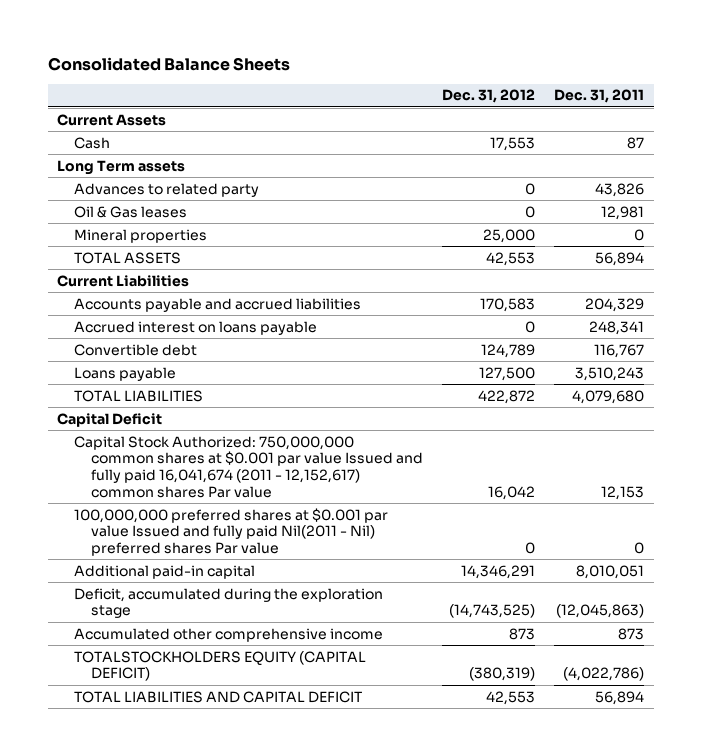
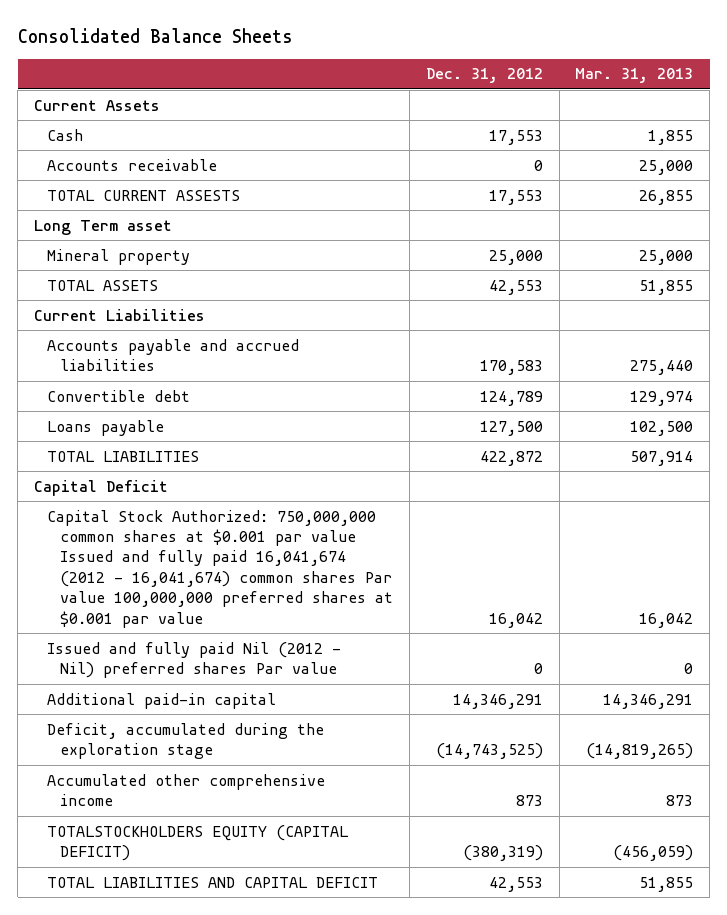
[554,89,645,104] Dec. 31, 2011 -> none
none -> [575,68,694,84] Mar. 31, 2013
[74,182,260,197] Advances to related party -> none
[74,205,188,218] Oil & Gas leases -> none
none -> [47,158,218,171] Accounts receivable
none -> [47,189,241,201] TOTAL CURRENT ASSESTS
[57,159,186,175] Long Term assets -> [33,219,172,235] Long Term asset
[74,228,208,243] Mineral properties -> [47,248,191,265] Mineral property
[74,320,318,335] Accrued interest on loans payable -> none
[74,435,423,498] Capital Stock Authorized: 750,000,000 common shares at $0.001 par value Issued and fully paid 16,041,674 (2011 - 12,152,617) common shares Par value -> [47,509,394,628] Capital Stock Authorized: 750,000,000 common shares at $0.001 par value Issued and fully paid 16,041,674 (2012 - 16,041,674) common shares Par value 100,000,000 preferred shares at $0.001 par value
[74,507,389,557] 100,000,000 preferred shares at $0.001 par value Issued and fully paid Nil(2011 - Nil) preferred shares Par value -> [47,641,342,679] Issued and fully paid Nil (2012 - Nil) preferred shares Par value

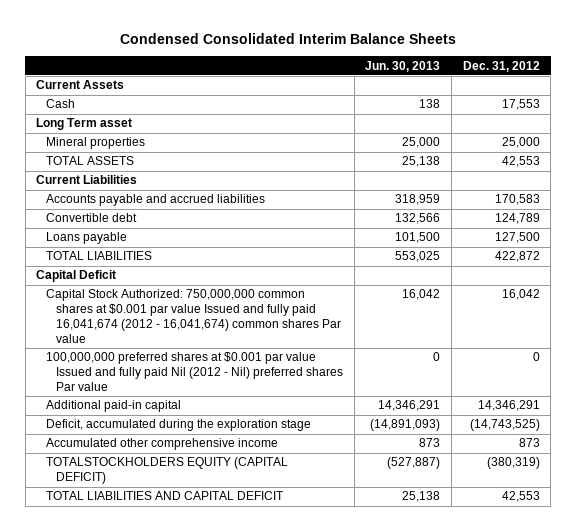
[17,27,293,43] Consolidated Balance Sheets -> [120,33,457,45] Condensed Consolidated Interim Balance Sheets
[575,68,694,84] Mar. 31, 2013 -> none
none -> [365,60,441,72] Jun. 30, 2013
[47,158,218,171] Accounts receivable -> none
[47,189,241,201] TOTAL CURRENT ASSESTS -> none
[47,248,191,265] Mineral property -> [46,137,146,150] Mineral properties
[47,509,394,628] Capital Stock Authorized: 750,000,000 common shares at $0.001 par value Issued and fully paid 16,041,674 (2012 - 16,041,674) common shares Par value 100,000,000 preferred shares at $0.001 par value -> [46,289,342,344] Capital Stock Authorized: 750,000,000 common shares at $0.001 par value Issued and fully paid 16,041,674 (2012 - 16,041,674) common shares Par value
[47,641,342,679] Issued and fully paid Nil (2012 - Nil) preferred shares Par value -> [46,352,344,392] 100,000,000 preferred shares at $0.001 par value Issued and fully paid Nil (2012 - Nil) preferred shares Par value

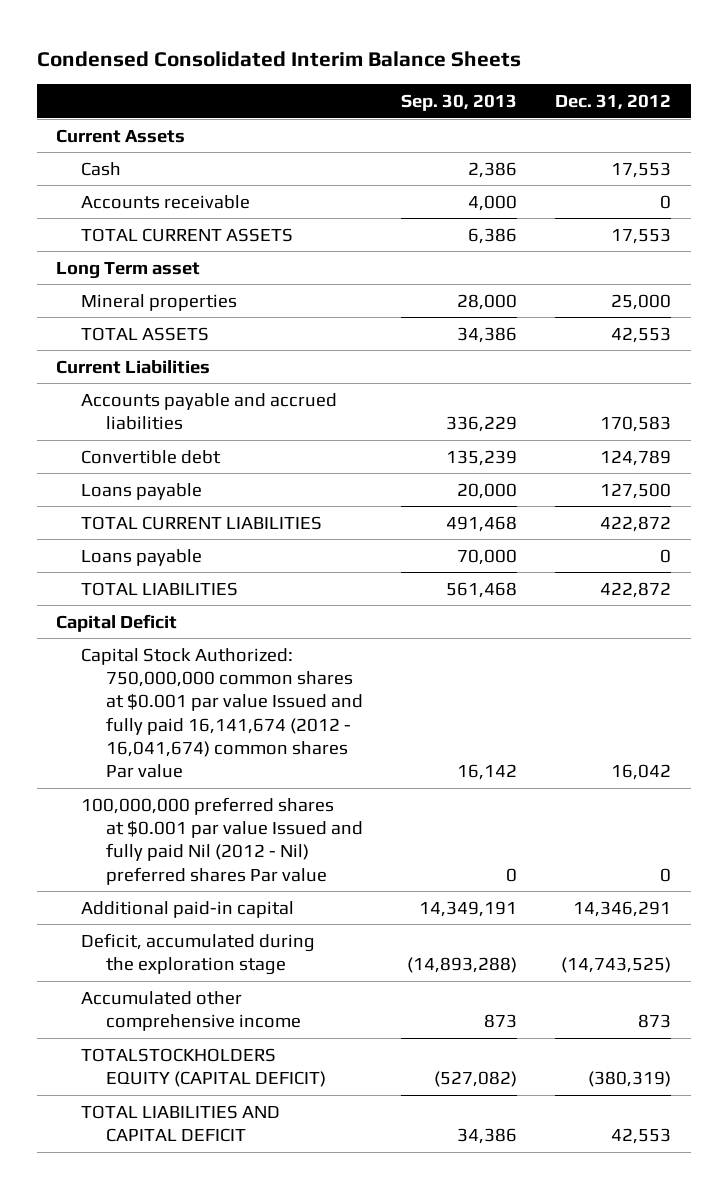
[365,60,441,72] Jun. 30, 2013 -> none
none -> [401,93,518,111] Sep. 30, 2013
none -> [81,194,251,209] Accounts receivable
none -> [81,227,294,242] TOTAL CURRENT ASSETS
none -> [81,515,323,530] TOTAL CURRENT LIABILITIES
none -> [81,548,203,566] Loans payable
[46,289,342,344] Capital Stock Authorized: 750,000,000 common shares at $0.001 par value Issued and fully paid 16,041,674 (2012 - 16,041,674) common shares Par value -> [81,647,363,779] Capital Stock Authorized: 750,000,000 common shares at $0.001 par value Issued and fully paid 16,141,674 (2012 - 16,041,674) common shares Par value

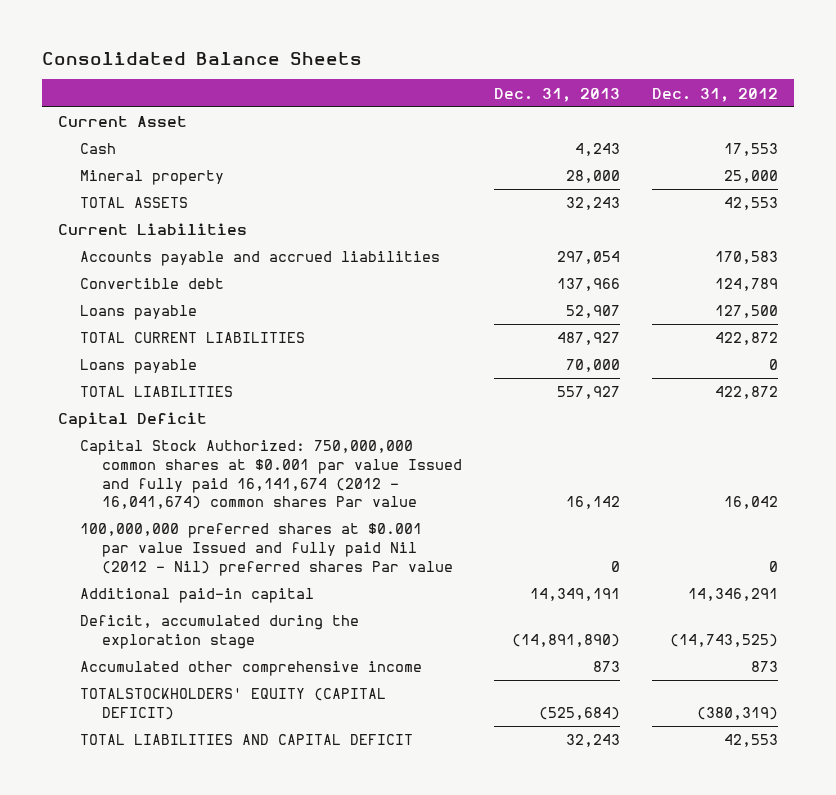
[37,50,522,67] Condensed Consolidated Interim Balance Sheets -> [41,51,362,65] Consolidated Balance Sheets
[401,93,518,111] Sep. 30, 2013 -> none
none -> [494,87,621,102] Dec. 31, 2013
[56,128,186,143] Current Assets -> [57,116,187,128] Current Asset
[81,194,251,209] Accounts receivable -> none
[81,227,294,242] TOTAL CURRENT ASSETS -> none
[56,261,201,279] Long Term asset -> none
[81,293,238,311] Mineral properties -> [79,170,224,186] Mineral property
[81,1047,326,1088] TOTALSTOCKHOLDERS EQUITY (CAPITAL DEFICIT) -> [79,688,386,720] TOTALSTOCKHOLDERS' EQUITY (CAPITAL DEFICIT)

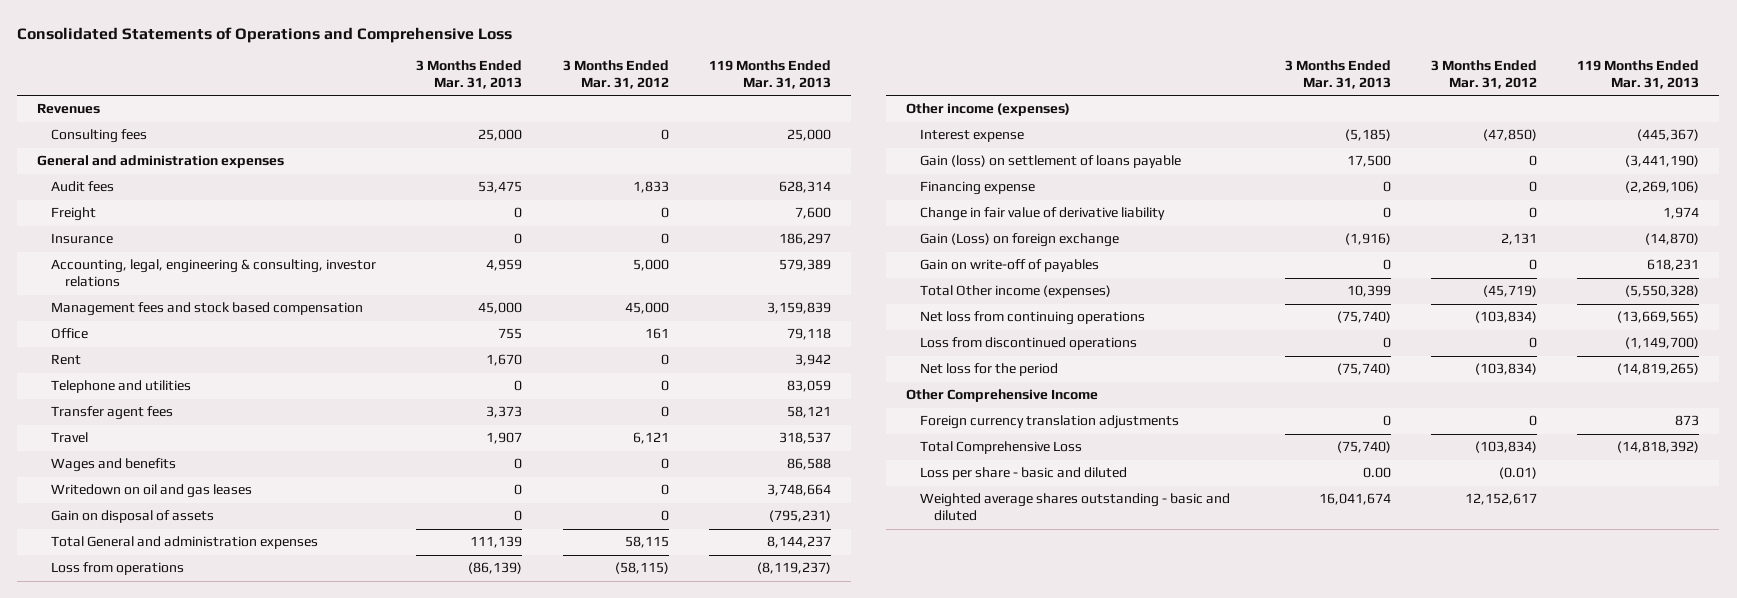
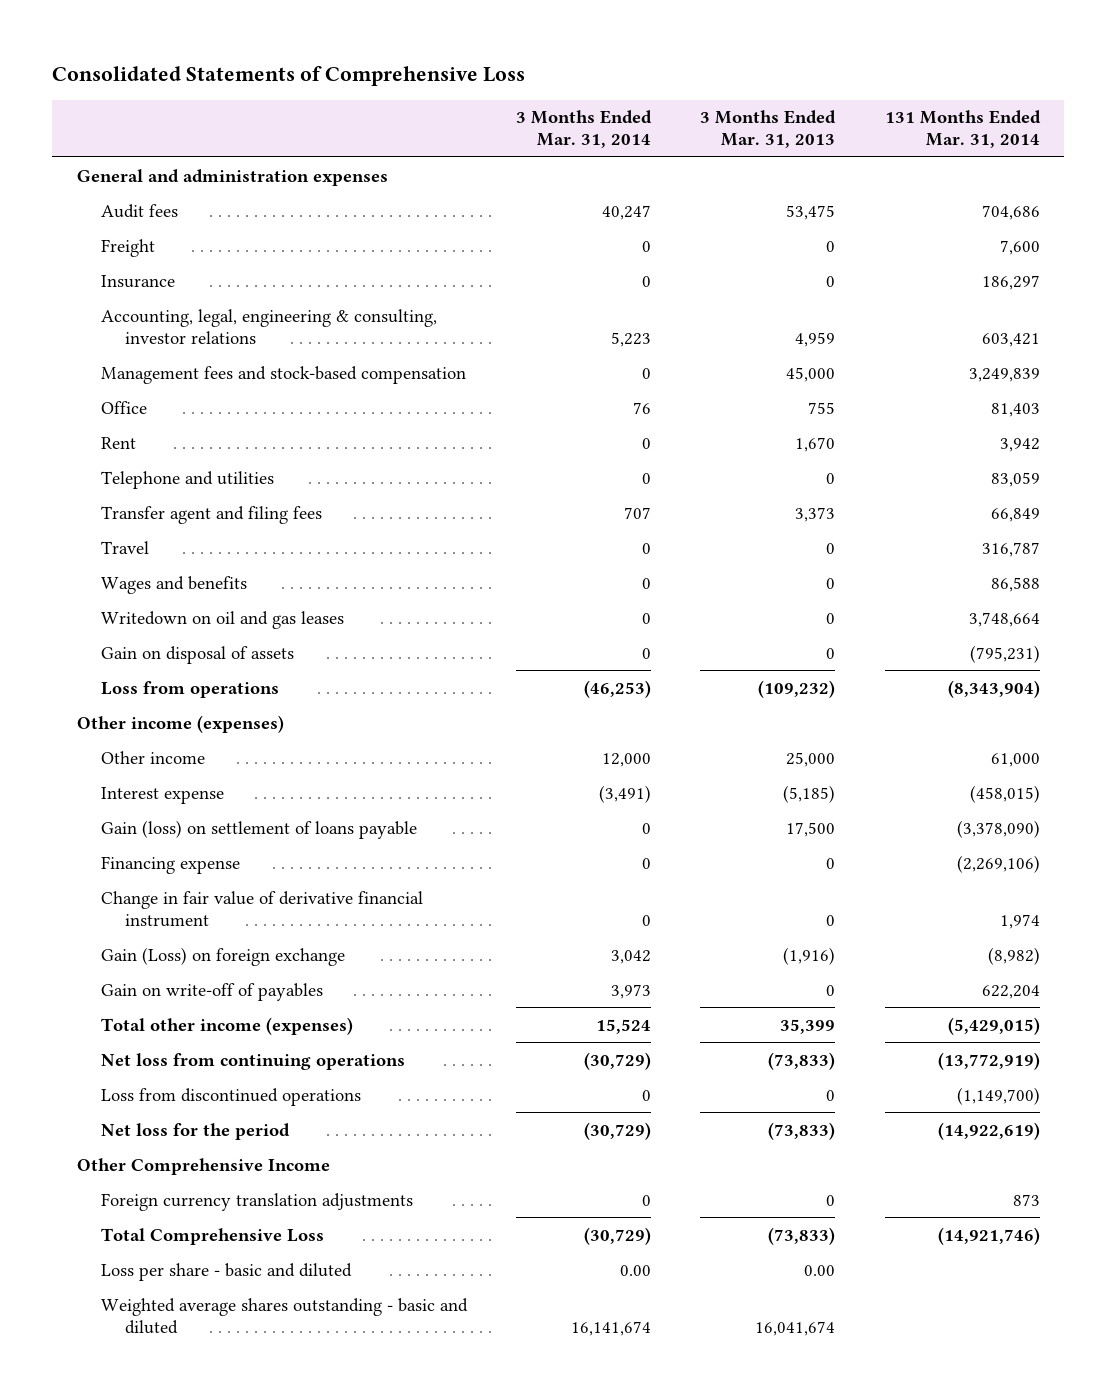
[17,26,513,43] Consolidated Statements of Operations and Comprehensive Loss -> [52,66,526,87] Consolidated Statements of Comprehensive Loss
[562,60,669,89] 3 Months Ended Mar. 31, 2012 -> none
[708,60,831,89] 119 Months Ended Mar. 31, 2013 -> none
none -> [516,110,653,149] 3 Months Ended Mar. 31, 2014
none -> [884,110,1041,149] 131 Months Ended Mar. 31, 2014
[37,103,101,115] Revenues -> none
[51,129,148,144] Consulting fees -> none
[51,302,364,317] Management fees and stock based compensation -> [101,365,467,384] Management fees and stock-based compensation
[51,406,174,421] Transfer agent fees -> [101,505,323,524] Transfer agent and filing fees
[486,432,523,445] 1,907 -> [826,542,836,554] 0
[51,536,319,550] Total General and administration expenses -> none
[468,562,523,575] (86,139) -> [758,679,836,698] (109,232)
none -> [101,750,206,764] Other income
[919,207,1165,222] Change in fair value of derivative liability -> [101,890,424,927] Change in fair value of derivative financial instrument
[919,285,1111,299] Total Other income (expenses) -> [101,1016,354,1035] Total other income (expenses)
[1346,285,1391,298] 10,399 -> [780,1018,836,1034] 35,399
[1336,311,1391,324] (75,740) -> [768,1051,836,1070] (73,833)
[1336,363,1391,376] (75,740) -> [768,1121,836,1140] (73,833)
[1336,441,1391,454] (75,740) -> [768,1226,836,1245] (73,833)

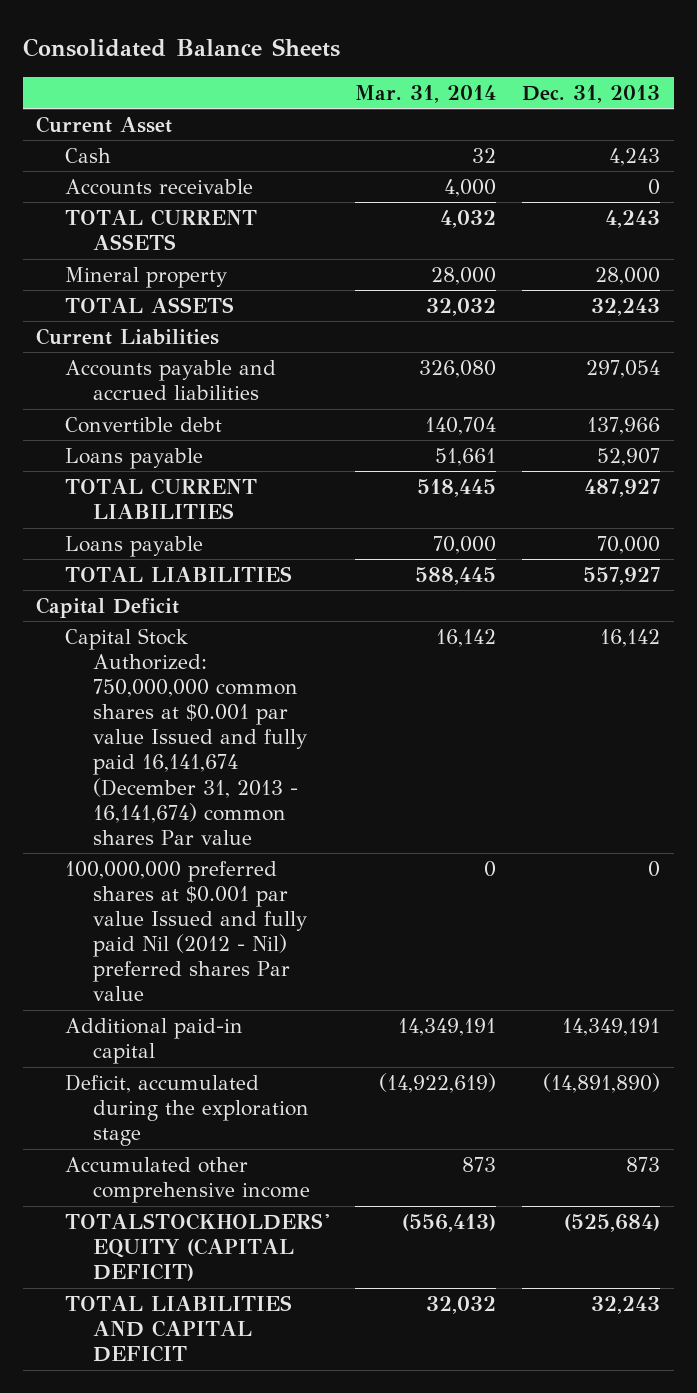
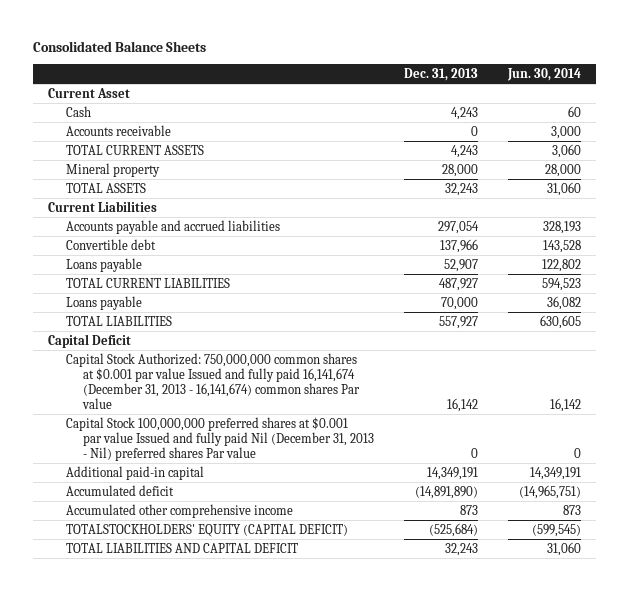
[355,84,497,103] Mar. 31, 2014 -> none
none -> [507,68,582,82] Jun. 30, 2014
[64,860,308,1002] 100,000,000 preferred shares at $0.001 par value Issued and fully paid Nil (2012 - Nil) preferred shares Par value -> [65,416,375,461] Capital Stock 100,000,000 preferred shares at $0.001 par value Issued and fully paid Nil (December 31, 2013 - Nil) preferred shares Par value
[64,1073,310,1147] Deficit, accumulated during the exploration stage -> [65,484,174,496] Accumulated deficit

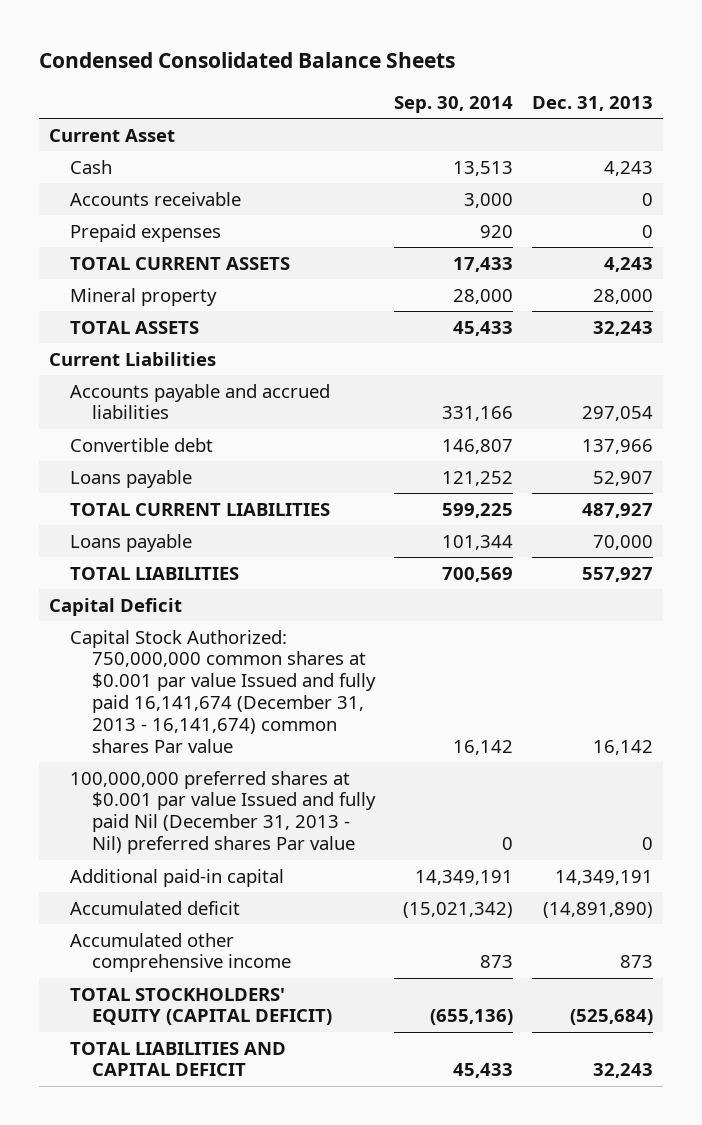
[32,40,206,52] Consolidated Balance Sheets -> [39,51,456,68] Condensed Consolidated Balance Sheets
[507,68,582,82] Jun. 30, 2014 -> none
none -> [394,95,514,113] Sep. 30, 2014
none -> [70,223,222,242] Prepaid expenses
[65,416,375,461] Capital Stock 100,000,000 preferred shares at $0.001 par value Issued and fully paid Nil (December 31, 2013 - Nil) preferred shares Par value -> [70,770,376,855] 100,000,000 preferred shares at $0.001 par value Issued and fully paid Nil (December 31, 2013 - Nil) preferred shares Par value
[65,523,348,537] TOTALSTOCKHOLDERS' EQUITY (CAPITAL DEFICIT) -> [70,987,332,1026] TOTAL STOCKHOLDERS' EQUITY (CAPITAL DEFICIT)

